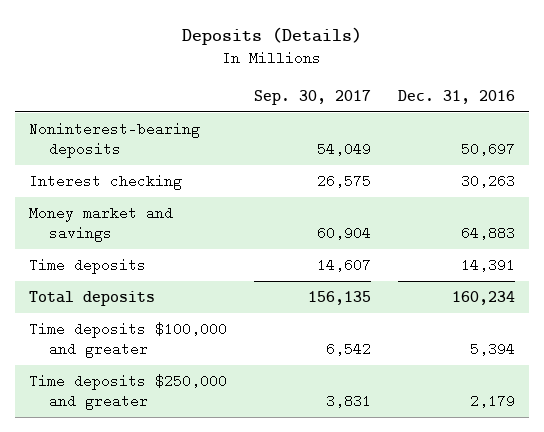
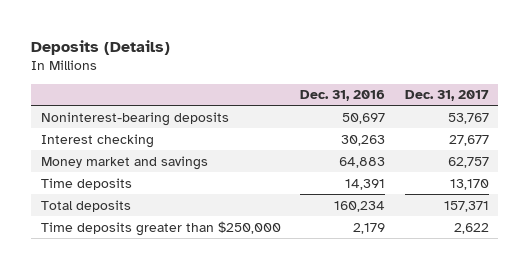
[253,89,371,105] Sep. 30, 2017 -> none
none -> [404,90,489,102] Dec. 31, 2017
[28,322,227,359] Time deposits $100,000 and greater -> none
[28,374,227,411] Time deposits $250,000 and greater -> [40,220,281,236] Time deposits greater than $250,000

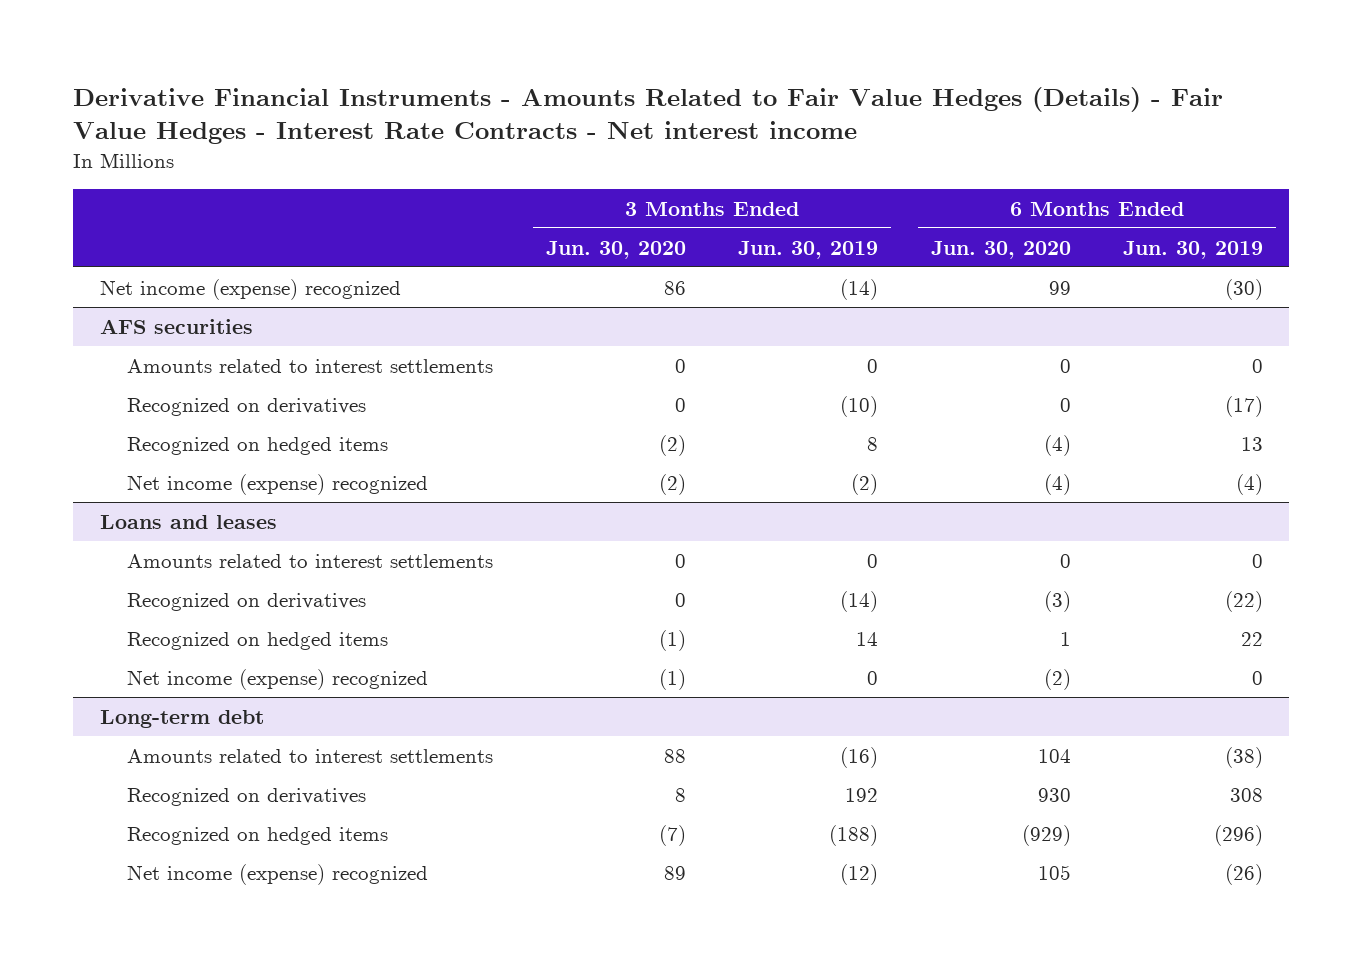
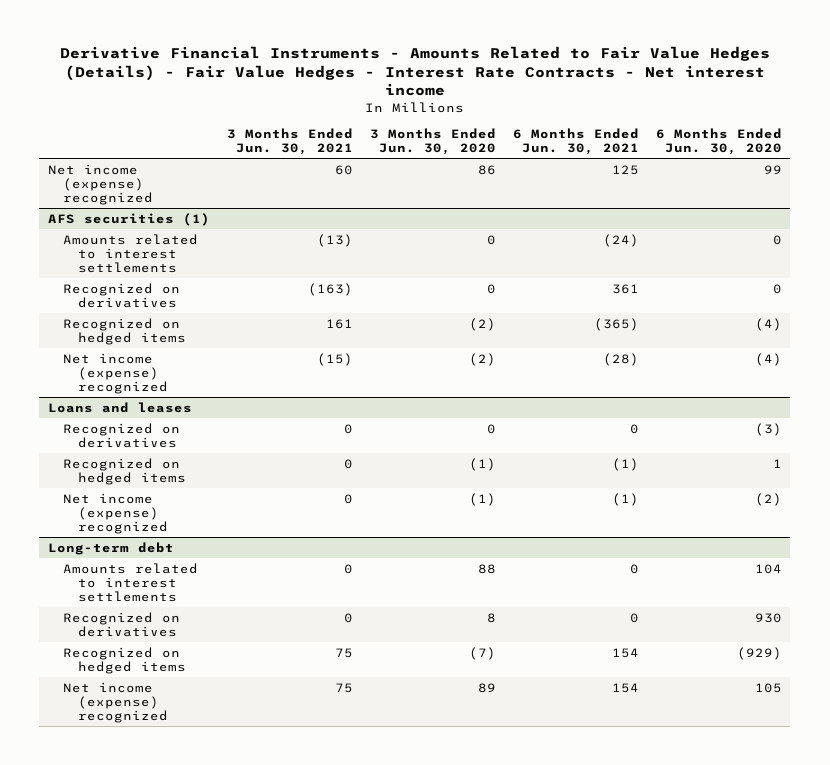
[738,240,879,259] Jun. 30, 2019 -> none
[1123,240,1264,259] Jun. 30, 2019 -> none
none -> [226,128,353,156] 3 Months Ended Jun. 30, 2021
none -> [512,128,639,156] 6 Months Ended Jun. 30, 2021
[99,318,253,334] AFS securities -> [47,212,210,226] AFS securities (1)
[127,553,494,568] Amounts related to interest settlements -> none

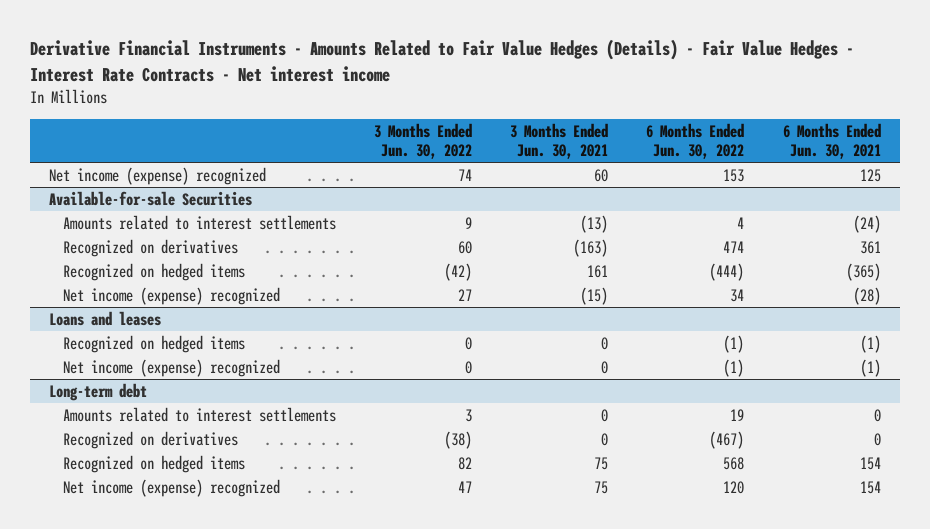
[369,128,496,156] 3 Months Ended Jun. 30, 2020 -> none
[655,128,782,156] 6 Months Ended Jun. 30, 2020 -> none
none -> [374,122,473,159] 3 Months Ended Jun. 30, 2022
none -> [646,122,745,159] 6 Months Ended Jun. 30, 2022
[47,212,210,226] AFS securities (1) -> [49,190,253,206] Available-for-sale Securities
[62,422,180,448] Recognized on derivatives -> none

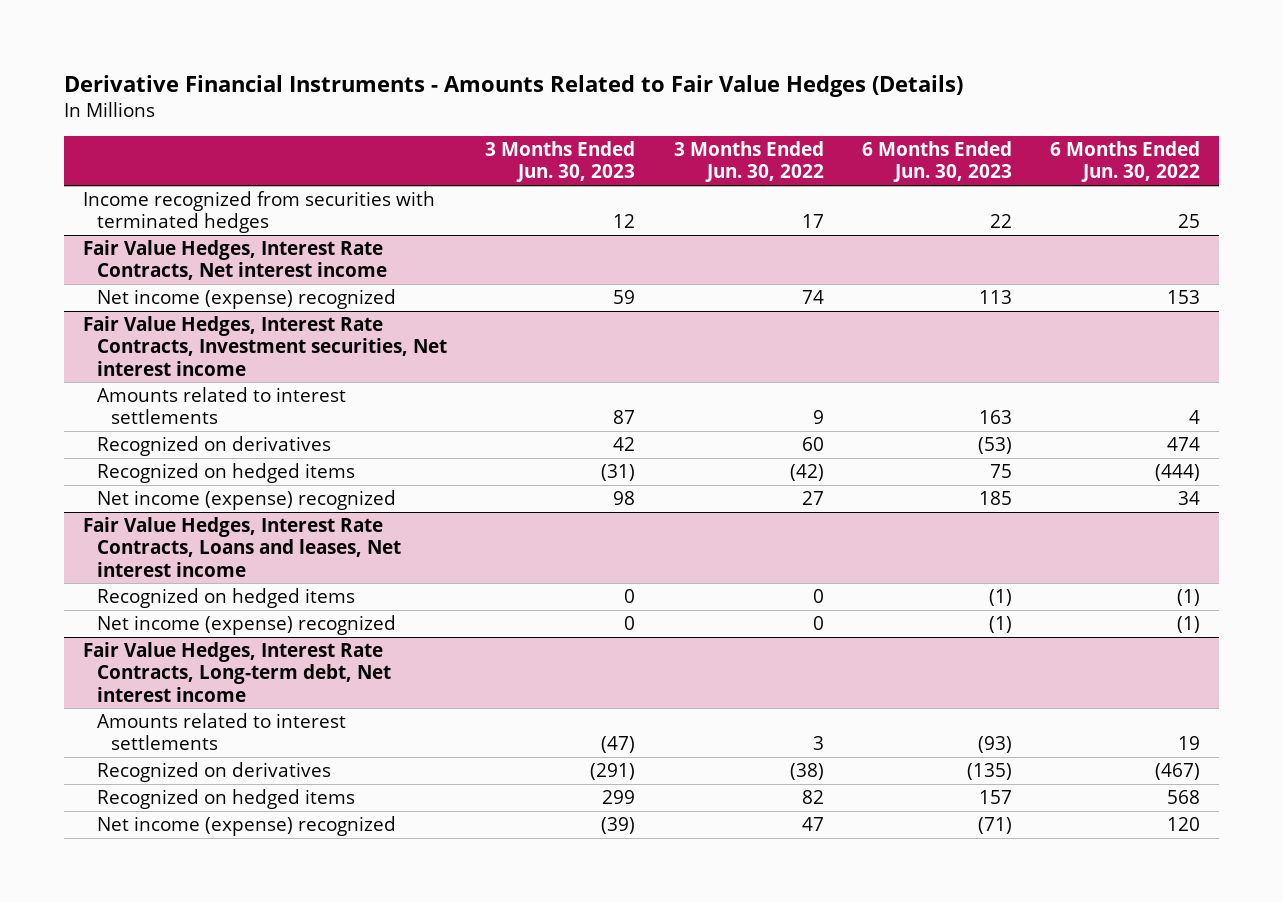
[30,39,855,82] Derivative Financial Instruments - Amounts Related to Fair Value Hedges (Details) - Fair Value Hedges - Interest Rate Contracts - Net interest income -> [63,75,963,98] Derivative Financial Instruments - Amounts Related to Fair Value Hedges (Details)
[510,122,609,159] 3 Months Ended Jun. 30, 2021 -> none
[782,122,881,159] 6 Months Ended Jun. 30, 2021 -> none
none -> [485,140,636,183] 3 Months Ended Jun. 30, 2023
none -> [861,140,1012,183] 6 Months Ended Jun. 30, 2023
none -> [82,190,435,234] Income recognized from securities with terminated hedges
none -> [82,239,387,281] Fair Value Hedges, Interest Rate Contracts, Net interest income
[49,190,253,206] Available-for-sale Securities -> none
none -> [82,315,447,376] Fair Value Hedges, Interest Rate Contracts, Investment securities, Net interest income
[49,310,162,326] Loans and leases -> none
none -> [82,516,401,577] Fair Value Hedges, Interest Rate Contracts, Loans and leases, Net interest income
[49,382,148,401] Long-term debt -> none
none -> [82,641,391,702] Fair Value Hedges, Interest Rate Contracts, Long-term debt, Net interest income

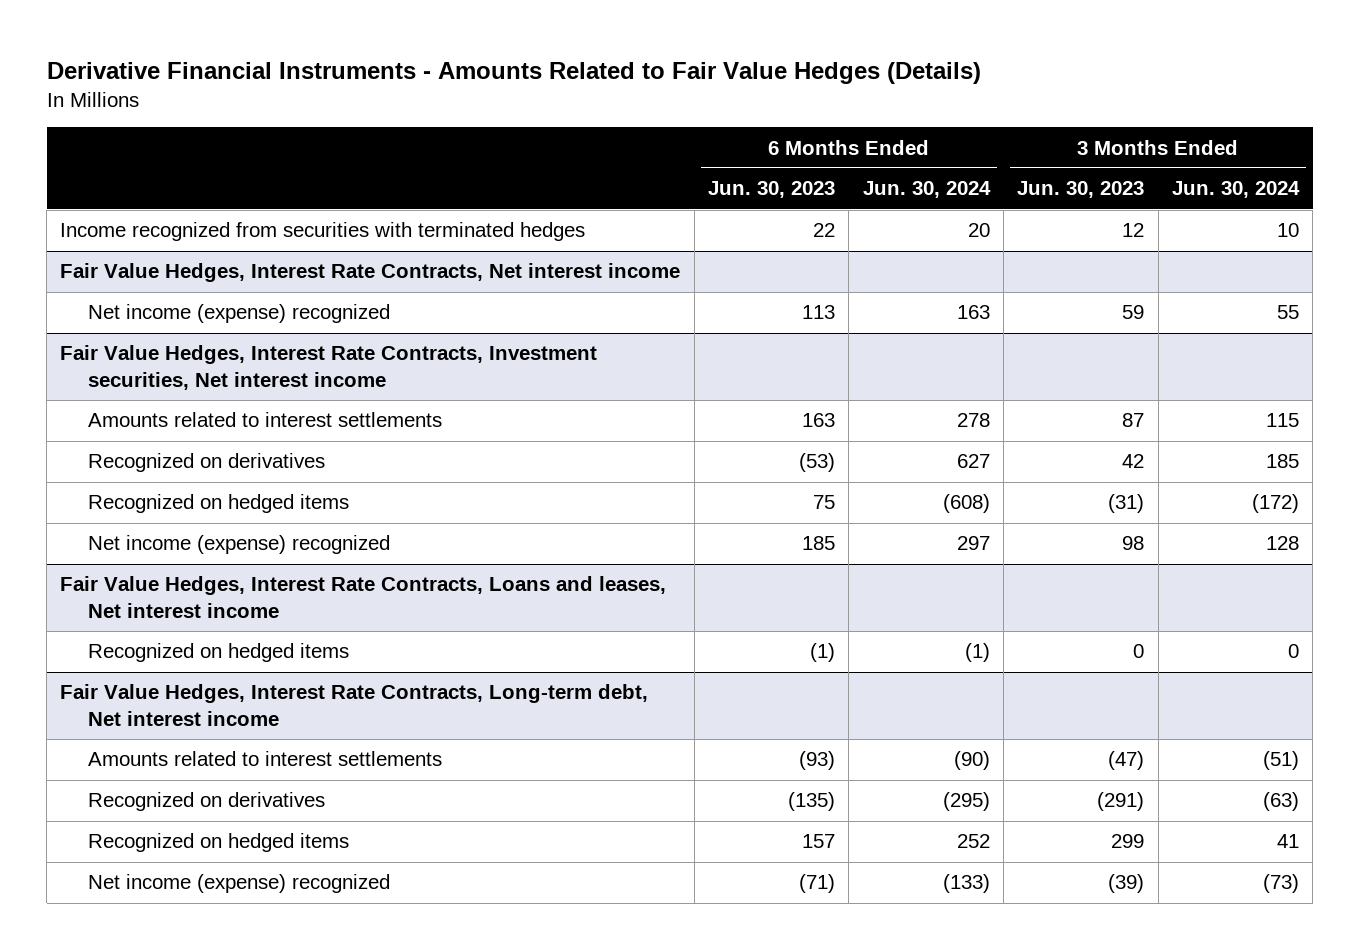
[673,140,824,183] 3 Months Ended Jun. 30, 2022 -> none
[1050,140,1201,183] 6 Months Ended Jun. 30, 2022 -> none
none -> [862,181,991,199] Jun. 30, 2024
none -> [1171,181,1300,199] Jun. 30, 2024
[96,614,396,635] Net income (expense) recognized -> none

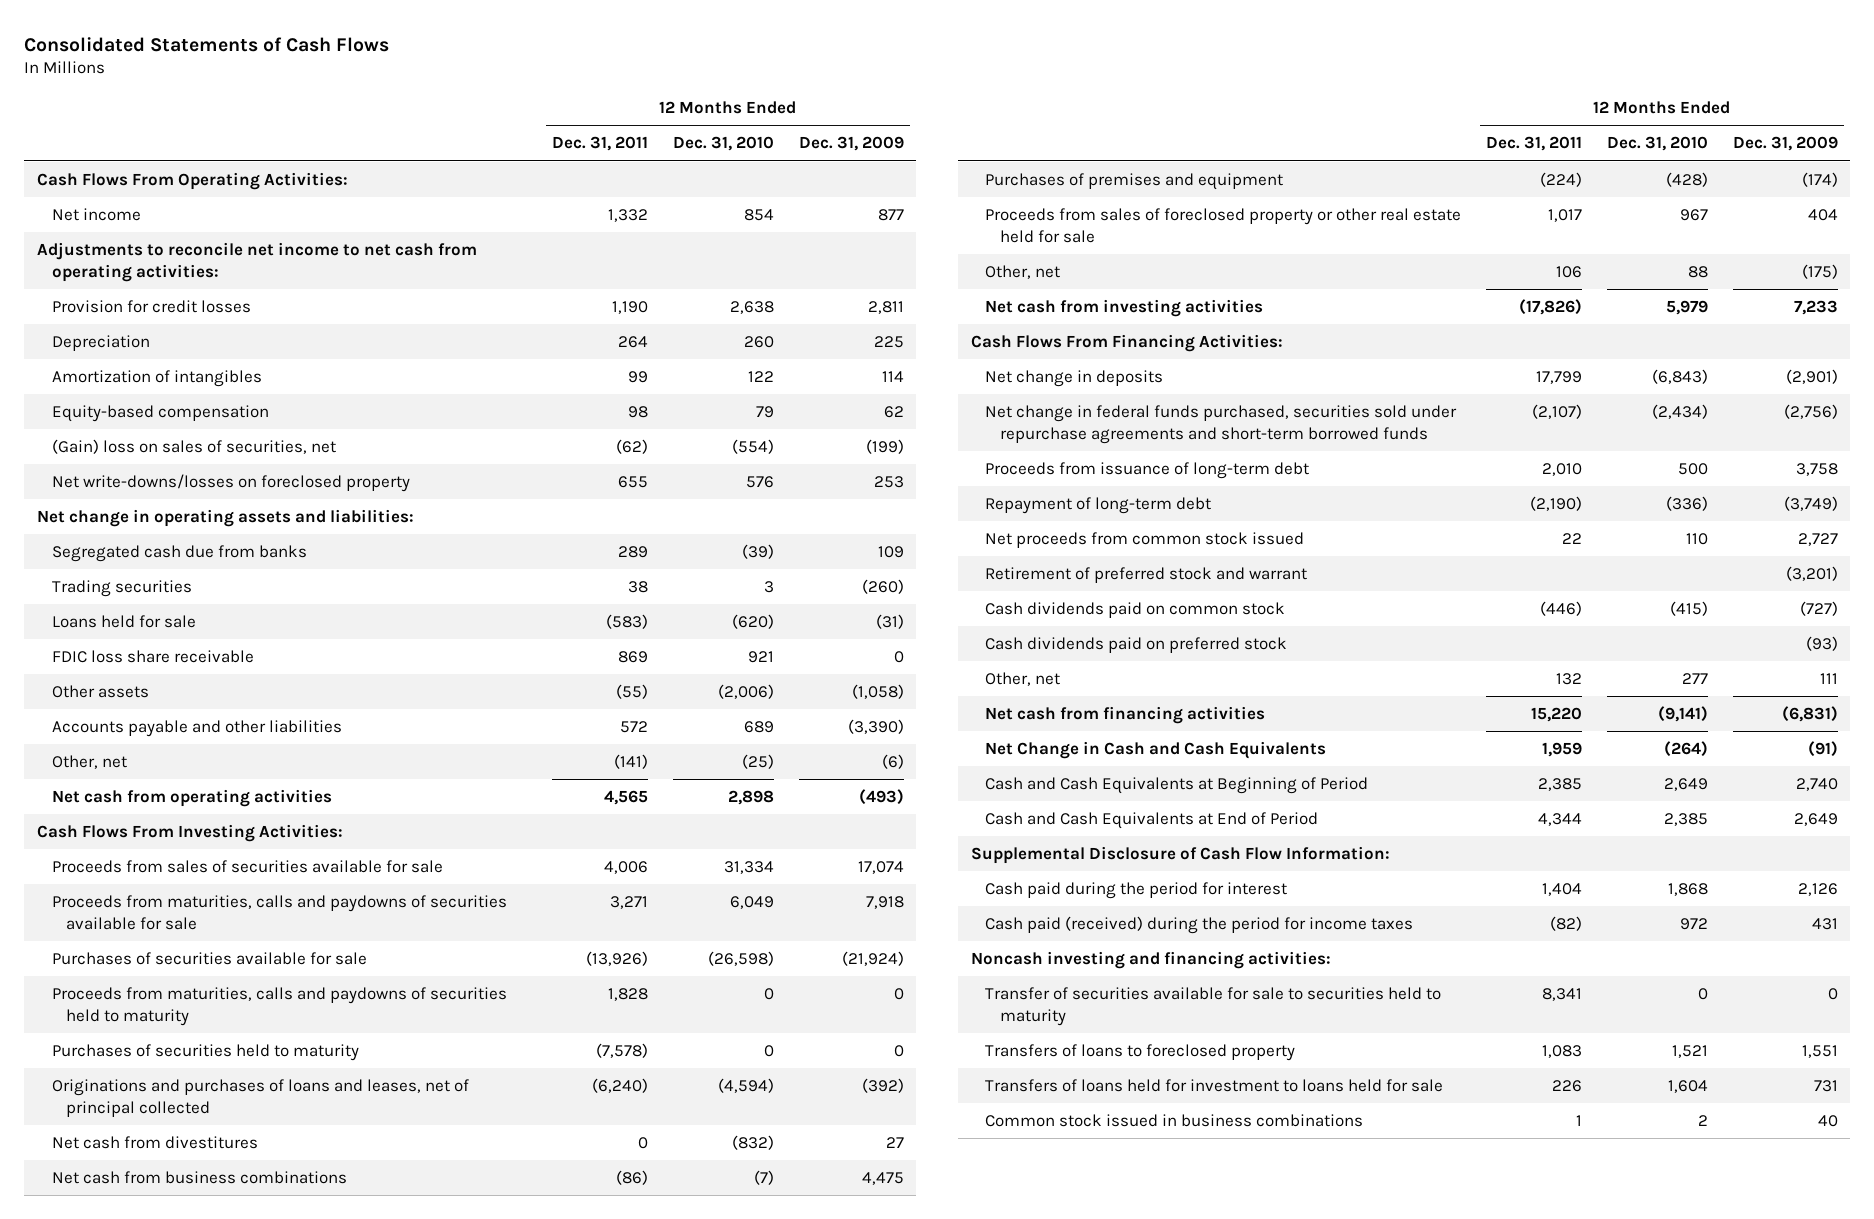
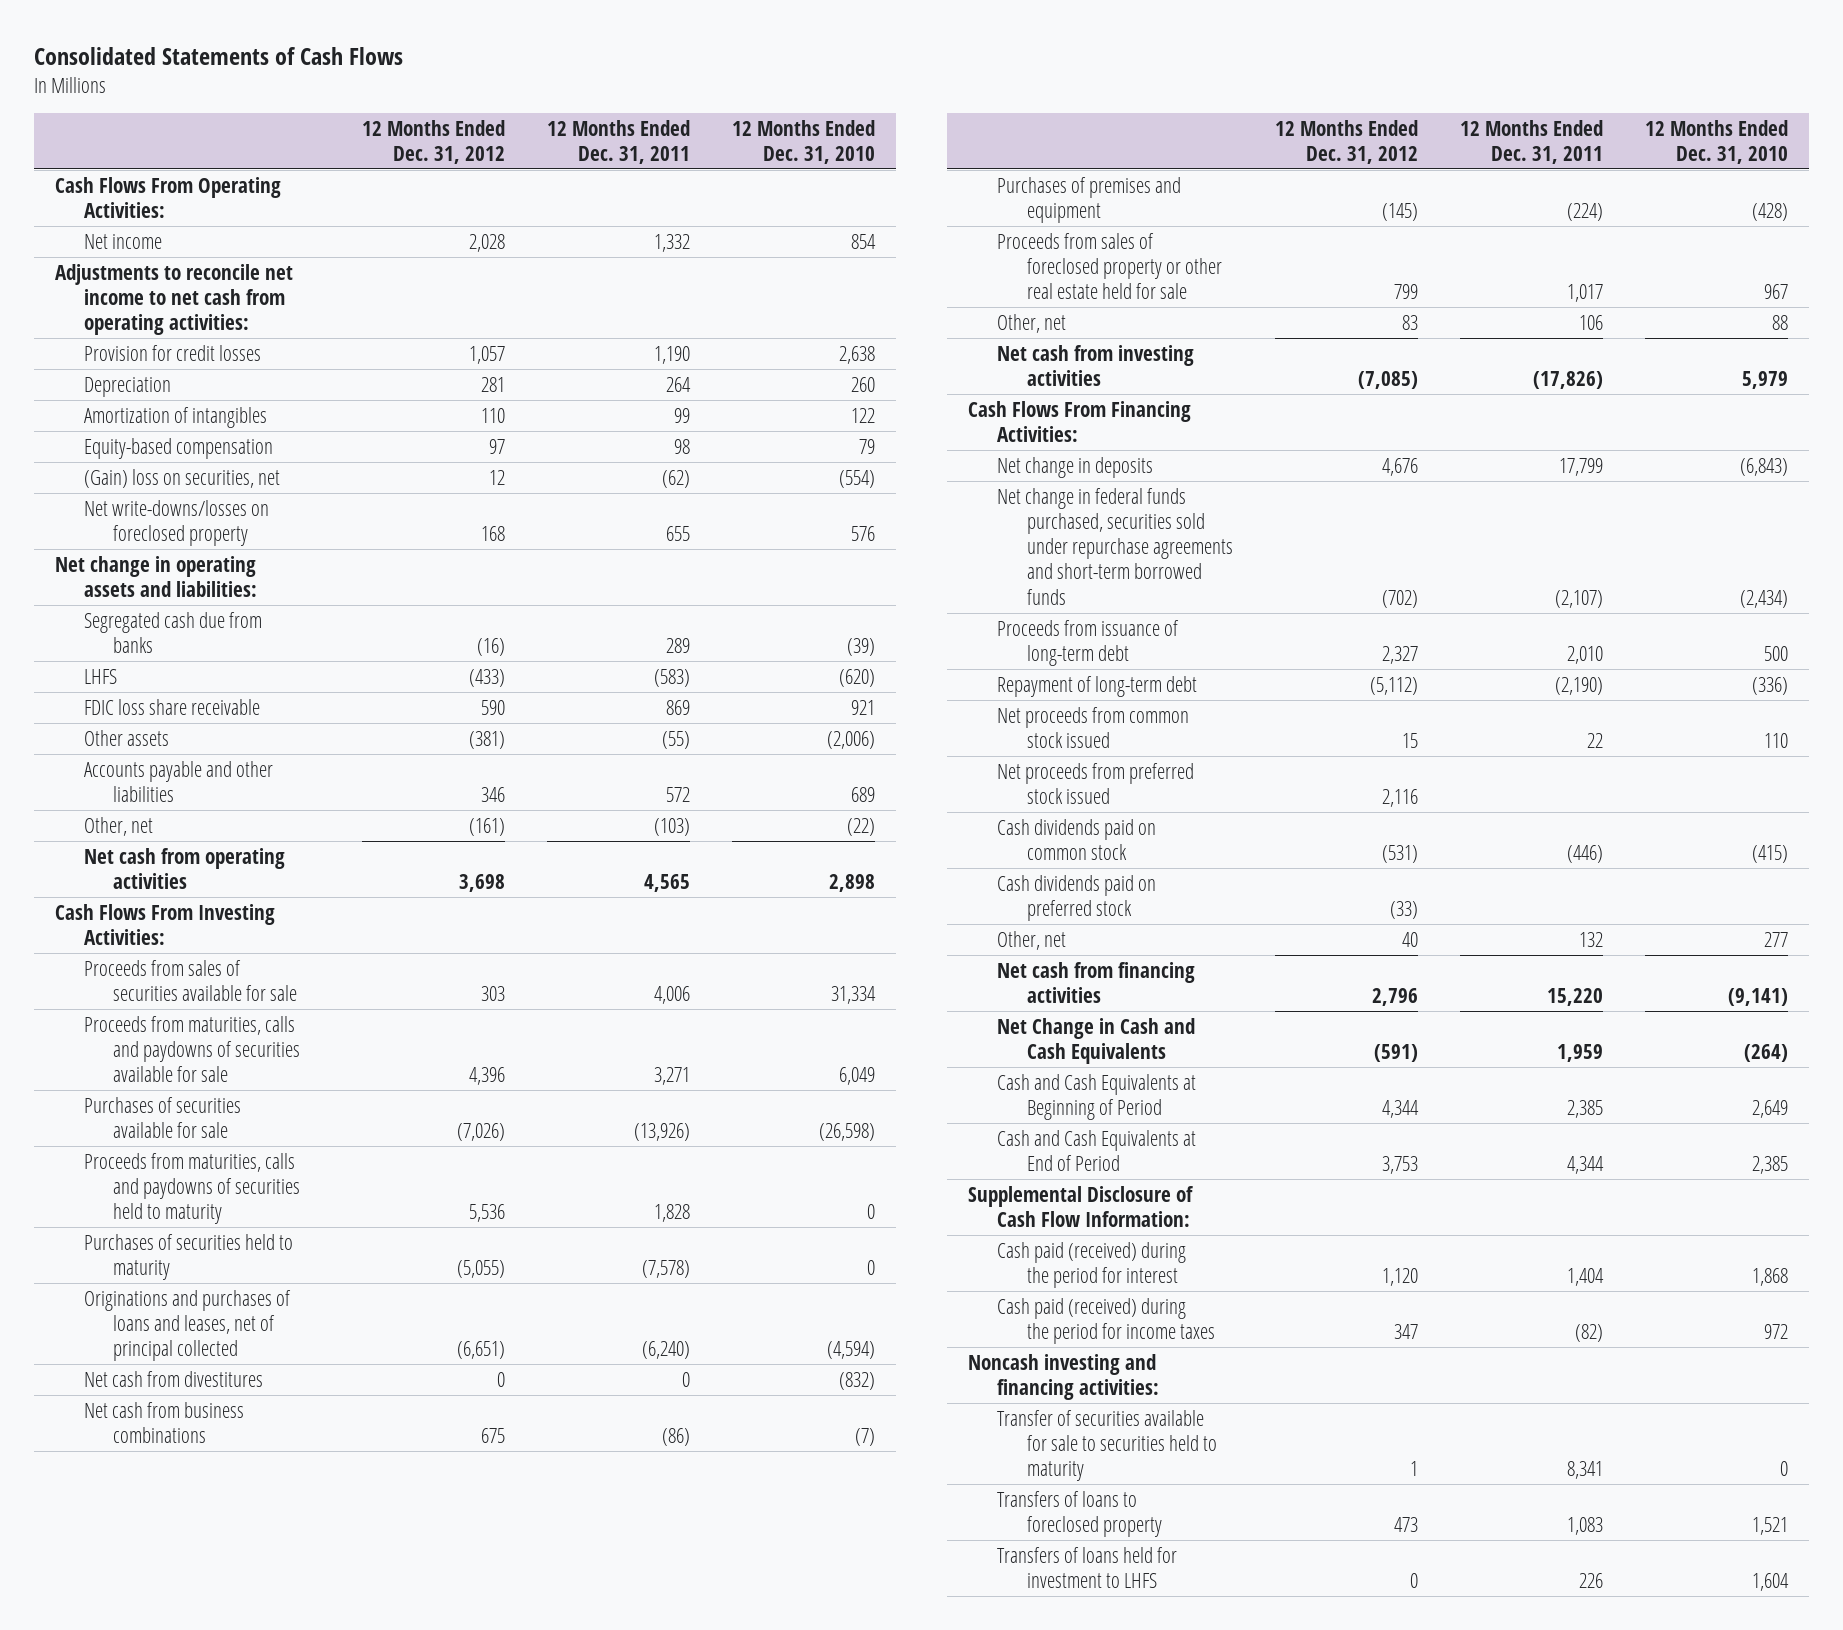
[798,136,904,152] Dec. 31, 2009 -> none
none -> [361,119,505,164] 12 Months Ended Dec. 31, 2012
[51,438,336,454] (Gain) loss on sales of securities, net -> [84,468,281,488] (Gain) loss on securities, net
[51,579,192,597] Trading securities -> none
[51,614,196,628] Loans held for sale -> [84,668,118,684] LHFS
[614,753,649,769] (141) -> [653,817,690,836] (103)
[742,753,775,769] (25) -> [847,817,876,836] (22)
[985,566,1308,583] Retirement of preferred stock and warrant -> none
none -> [997,762,1195,804] Net proceeds from preferred stock issued
[985,881,1288,899] Cash paid during the period for interest -> [997,1241,1187,1288] Cash paid (received) during the period for interest
[985,1113,1364,1127] Common stock issued in business combinations -> none
[985,1078,1444,1092] Transfers of loans held for investment to loans held for sale -> [997,1546,1178,1588] Transfers of loans held for investment to LHFS

